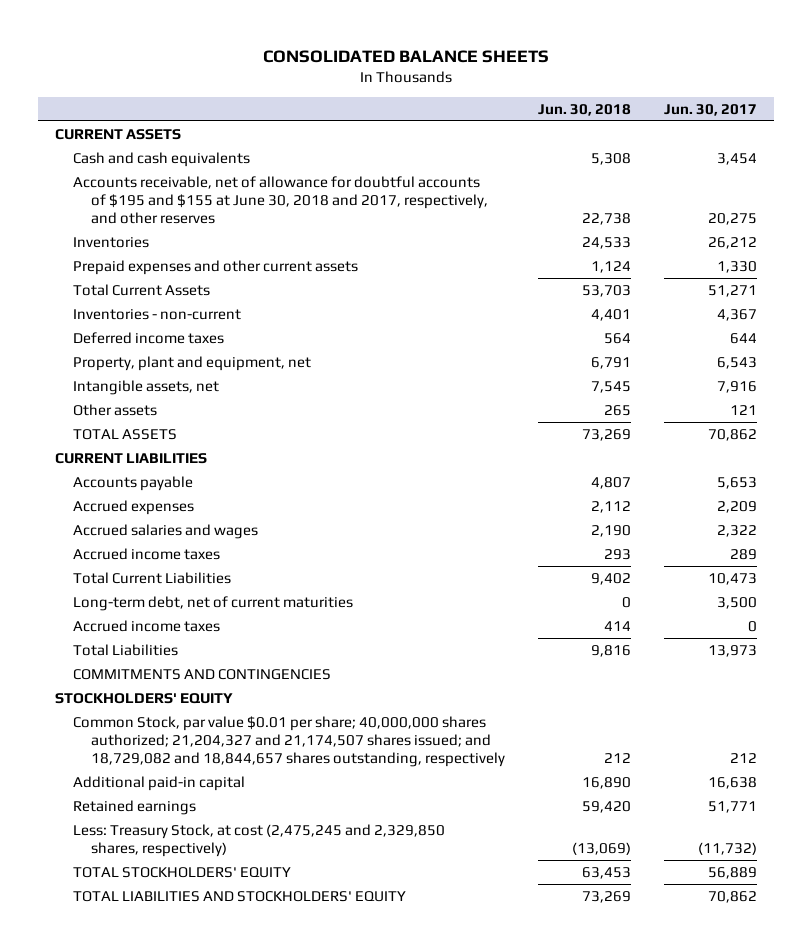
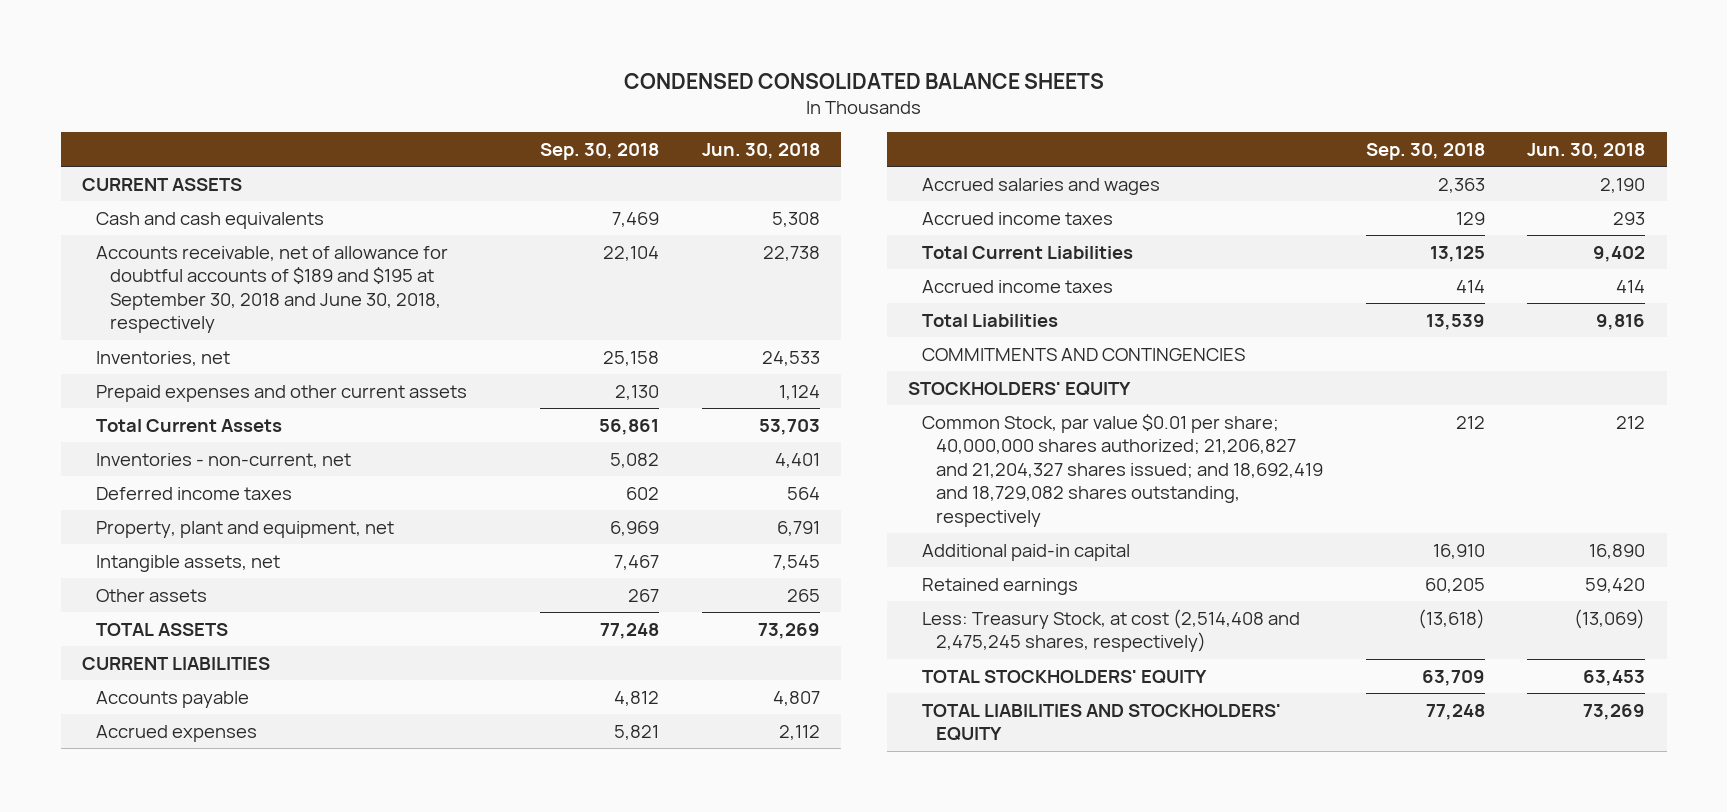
[263,49,550,63] CONSOLIDATED BALANCE SHEETS -> [623,73,1104,90] CONDENSED CONSOLIDATED BALANCE SHEETS
[664,103,758,116] Jun. 30, 2017 -> none
none -> [539,142,659,160] Sep. 30, 2018
[73,175,489,225] Accounts receivable, net of allowance for doubtful accounts of $195 and $155 at June 30, 2018 and 2017, respectively, and other reserves -> [96,245,449,334] Accounts receivable, net of allowance for doubtful accounts of $189 and $195 at September 30, 2018 and June 30, 2018, respectively
[73,236,150,248] Inventories -> [96,350,231,366] Inventories, net
[73,308,242,320] Inventories - non-current -> [96,452,352,468] Inventories - non-current, net
[73,595,354,611] Long-term debt, net of current maturities -> none
[73,715,506,768] Common Stock, par value $0.01 per share; 40,000,000 shares authorized; 21,204,327 and 21,174,507 shares issued; and 18,729,082 and 18,844,657 shares outstanding, respectively -> [922,413,1324,527] Common Stock, par value $0.01 per share; 40,000,000 shares authorized; 21,206,827 and 21,204,327 shares issued; and 18,692,419 and 18,729,082 shares outstanding, respectively
[73,823,446,858] Less: Treasury Stock, at cost (2,475,245 and 2,329,850 shares, respectively) -> [922,608,1301,653] Less: Treasury Stock, at cost (2,514,408 and 2,475,245 shares, respectively)

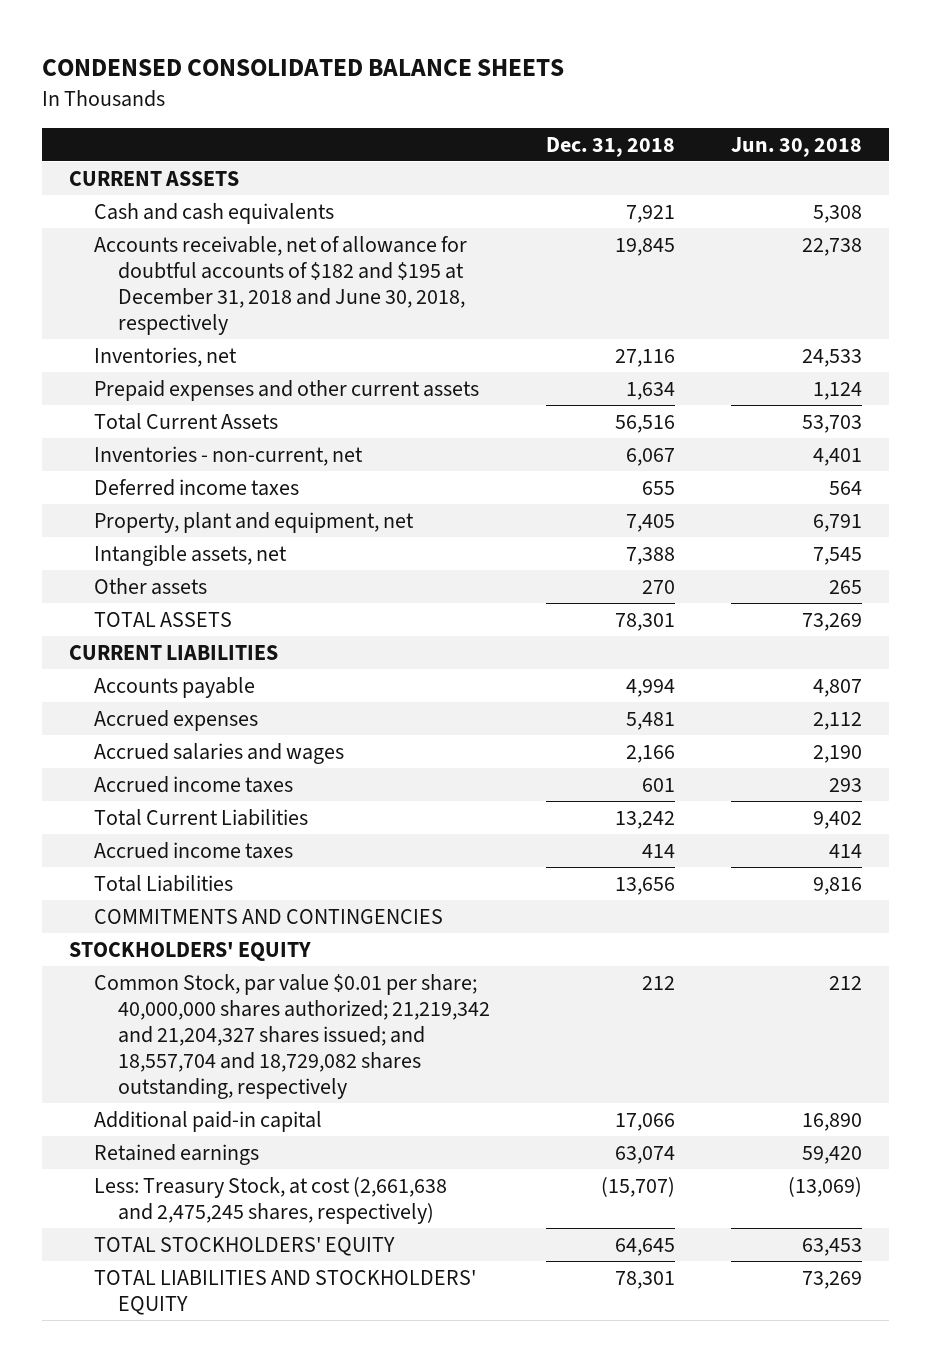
[539,142,659,160] Sep. 30, 2018 -> none
none -> [545,136,675,157] Dec. 31, 2018
[96,245,449,334] Accounts receivable, net of allowance for doubtful accounts of $189 and $195 at September 30, 2018 and June 30, 2018, respectively -> [93,235,467,335] Accounts receivable, net of allowance for doubtful accounts of $182 and $195 at December 31, 2018 and June 30, 2018, respectively
[922,413,1324,527] Common Stock, par value $0.01 per share; 40,000,000 shares authorized; 21,206,827 and 21,204,327 shares issued; and 18,692,419 and 18,729,082 shares outstanding, respectively -> [93,973,491,1099] Common Stock, par value $0.01 per share; 40,000,000 shares authorized; 21,219,342 and 21,204,327 shares issued; and 18,557,704 and 18,729,082 shares outstanding, respectively
[922,608,1301,653] Less: Treasury Stock, at cost (2,514,408 and 2,475,245 shares, respectively) -> [93,1176,447,1224] Less: Treasury Stock, at cost (2,661,638 and 2,475,245 shares, respectively)

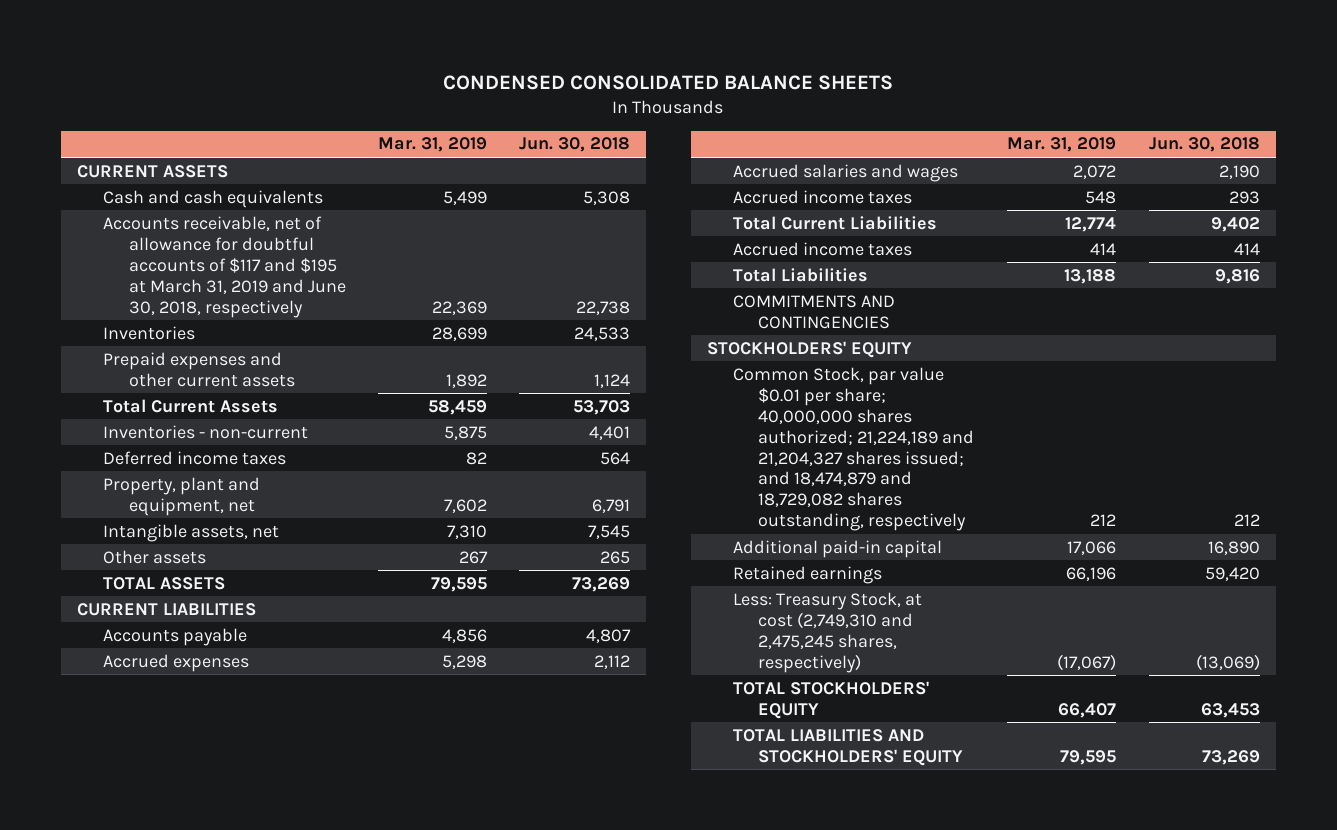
[545,136,675,157] Dec. 31, 2018 -> none
none -> [377,137,487,153] Mar. 31, 2019
[93,235,467,335] Accounts receivable, net of allowance for doubtful accounts of $182 and $195 at December 31, 2018 and June 30, 2018, respectively -> [102,215,346,318] Accounts receivable, net of allowance for doubtful accounts of $117 and $195 at March 31, 2019 and June 30, 2018, respectively
[93,346,237,367] Inventories, net -> [102,325,195,340] Inventories
[93,445,363,466] Inventories - non-current, net -> [102,424,308,439] Inventories - non-current
[93,973,491,1099] Common Stock, par value $0.01 per share; 40,000,000 shares authorized; 21,219,342 and 21,204,327 shares issued; and 18,557,704 and 18,729,082 shares outstanding, respectively -> [732,366,975,532] Common Stock, par value $0.01 per share; 40,000,000 shares authorized; 21,224,189 and 21,204,327 shares issued; and 18,474,879 and 18,729,082 shares outstanding, respectively
[93,1176,447,1224] Less: Treasury Stock, at cost (2,661,638 and 2,475,245 shares, respectively) -> [732,591,922,673] Less: Treasury Stock, at cost (2,749,310 and 2,475,245 shares, respectively)

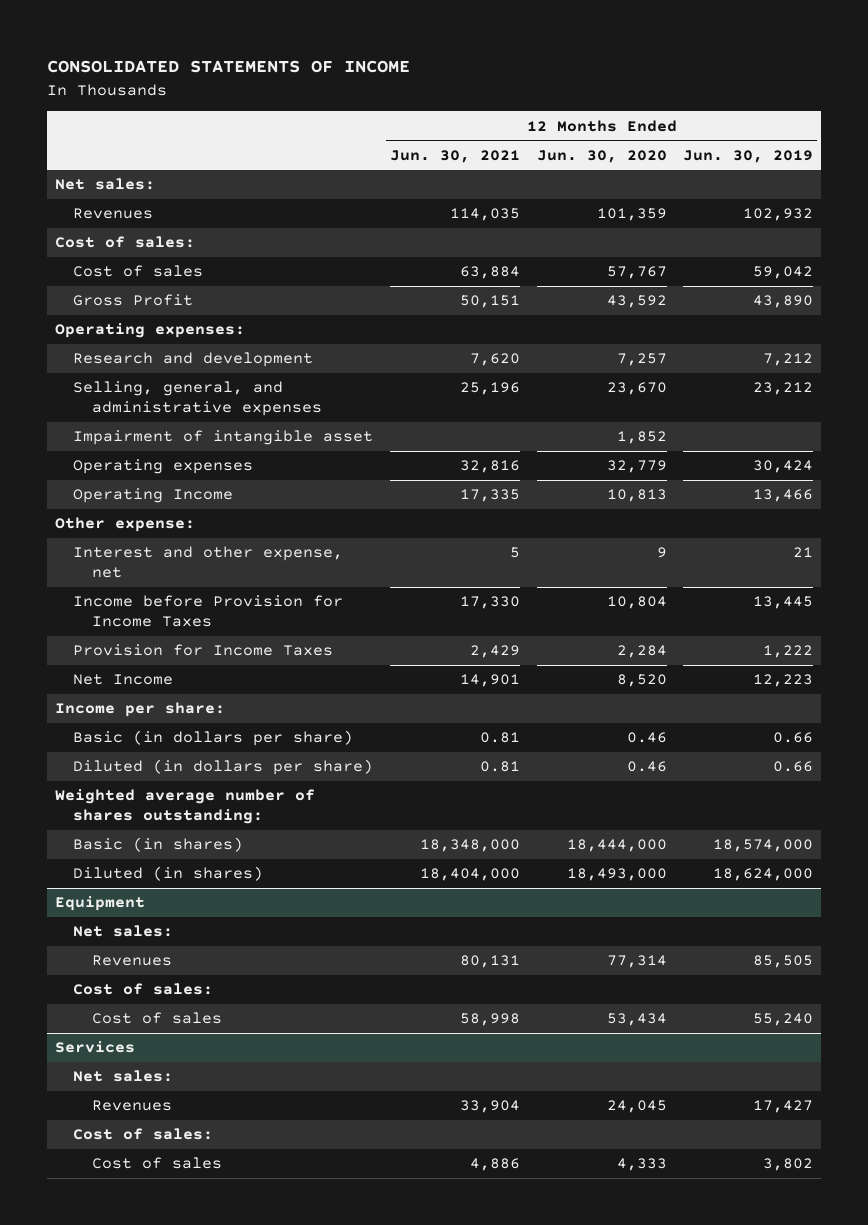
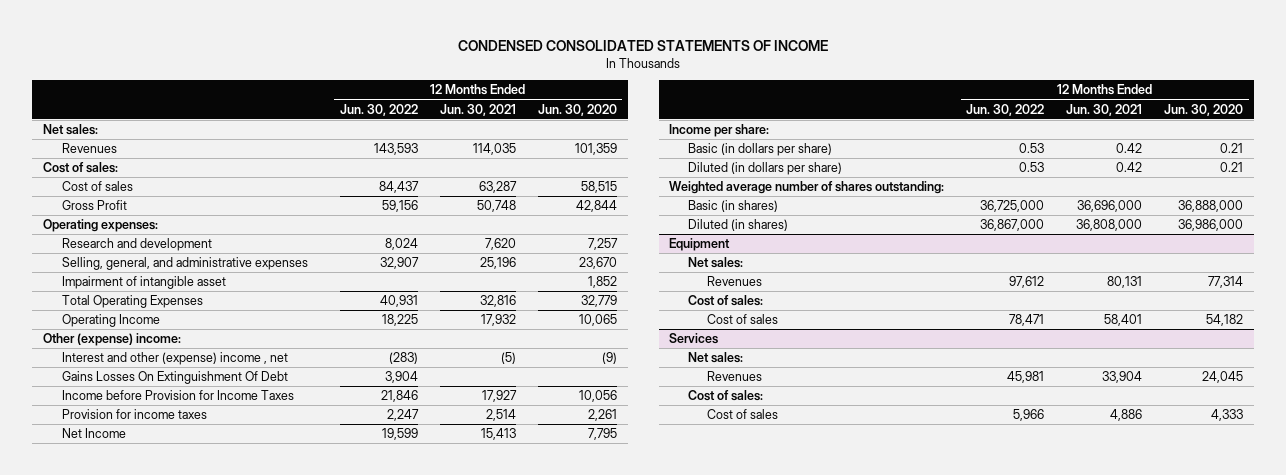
[46,60,410,74] CONSOLIDATED STATEMENTS OF INCOME -> [458,40,829,52] CONDENSED CONSOLIDATED STATEMENTS OF INCOME
[683,149,814,163] Jun. 30, 2019 -> none
none -> [339,103,418,116] Jun. 30, 2022
[459,266,520,280] 63,884 -> [478,181,517,194] 63,287
[606,266,667,280] 57,767 -> [580,181,617,194] 58,515
[459,295,520,309] 50,151 -> [476,200,516,213] 50,748
[606,295,667,309] 43,592 -> [575,200,617,213] 42,844
[73,459,254,475] Operating expenses -> [61,295,203,309] Total Operating Expenses
[459,489,520,503] 17,335 -> [480,314,516,327] 17,932
[606,489,667,503] 10,813 -> [578,314,617,327] 10,065
[55,517,196,533] Other expense: -> [42,333,181,347] Other (expense) income:
[73,546,344,578] Interest and other expense, net -> [61,352,288,366] Interest and other (expense) income , net
[509,547,520,559] 5 -> [500,352,516,365] (5)
[656,547,667,559] 9 -> [601,352,617,365] (9)
none -> [61,371,288,385] Gains Losses On Extinguishment Of Debt
[459,596,520,610] 17,330 -> [481,390,517,403] 17,927
[606,596,667,610] 10,804 -> [578,390,617,403] 10,056
[73,644,334,657] Provision for Income Taxes -> [61,409,207,420] Provision for income taxes
[469,645,520,659] 2,429 -> [485,409,516,422] 2,514
[616,645,667,659] 2,284 -> [587,409,617,422] 2,261
[459,674,520,688] 14,901 -> [480,428,516,441] 15,413
[616,674,667,688] 8,520 -> [587,428,617,441] 7,795
[479,732,520,744] 0.81 -> [1116,143,1143,154] 0.42
[626,732,667,744] 0.46 -> [1220,143,1244,154] 0.21
[479,761,520,773] 0.81 -> [1116,162,1143,173] 0.42
[626,761,667,773] 0.46 -> [1220,162,1244,173] 0.21
[419,839,520,853] 18,348,000 -> [1077,200,1143,213] 36,696,000
[566,839,667,853] 18,444,000 -> [1178,200,1244,213] 36,888,000
[419,868,520,882] 18,404,000 -> [1076,219,1143,232] 36,808,000
[566,868,667,882] 18,493,000 -> [1178,219,1244,232] 36,986,000
[459,1013,520,1027] 58,998 -> [1104,314,1143,327] 58,401
[606,1013,667,1027] 53,434 -> [1206,314,1244,327] 54,182

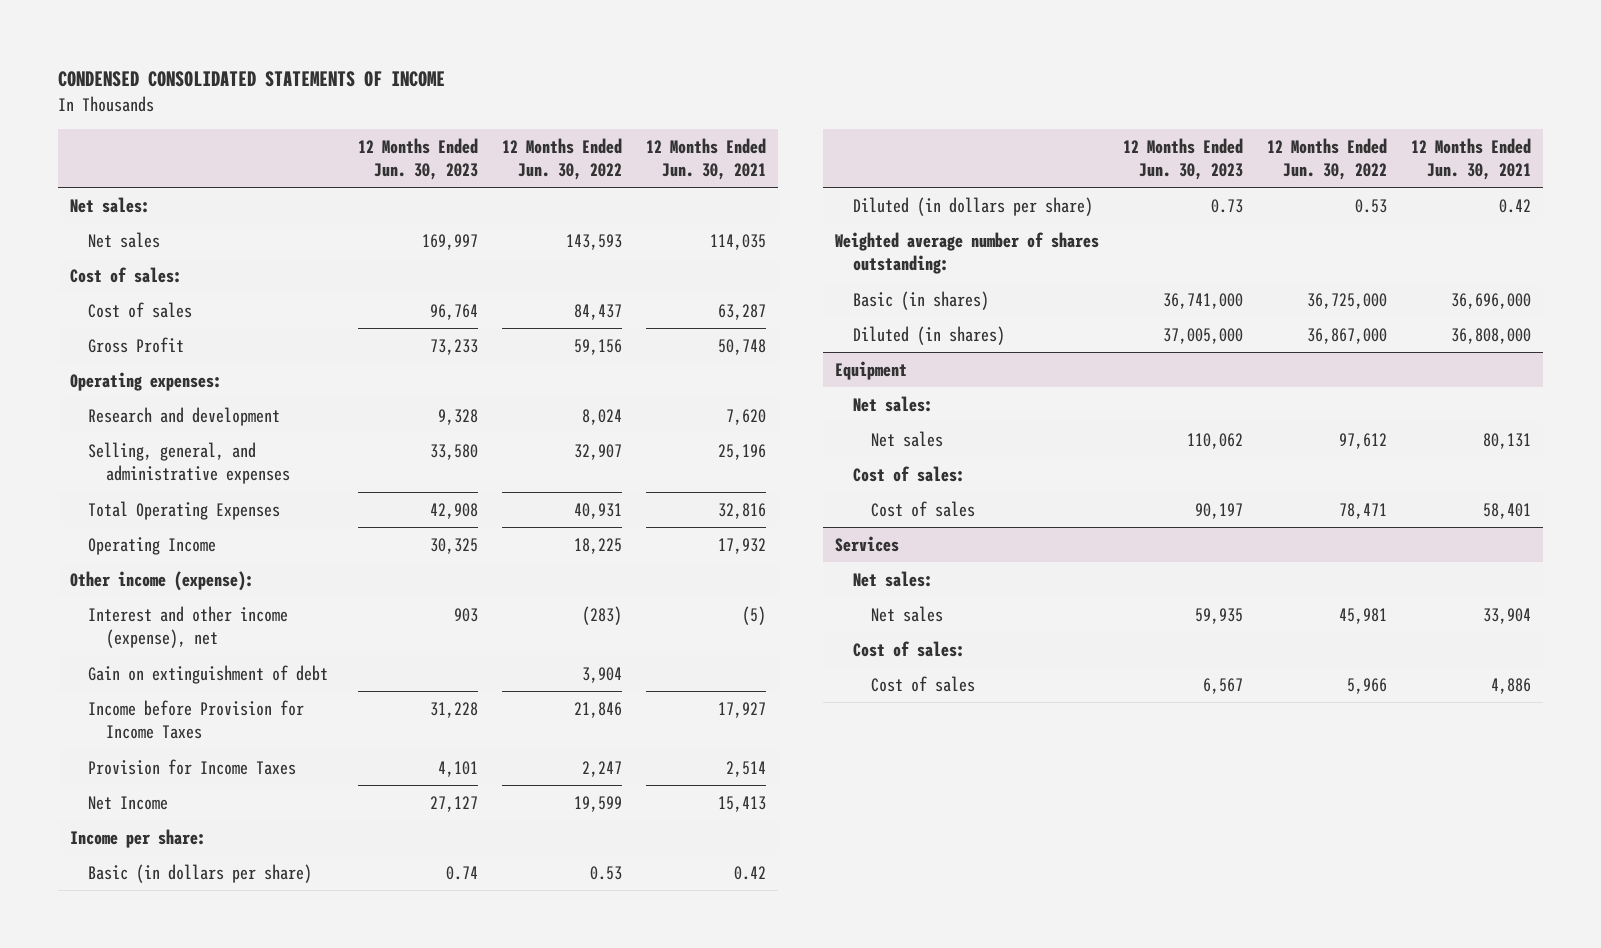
[537,103,617,116] Jun. 30, 2020 -> none
none -> [358,137,479,181] 12 Months Ended Jun. 30, 2023
[61,143,117,154] Revenues -> [88,231,161,248] Net sales
[61,276,226,290] Impairment of intangible asset -> none
[42,333,181,347] Other (expense) income: -> [70,570,255,591] Other income (expense):
[61,352,288,366] Interest and other (expense) income , net -> [88,605,289,649] Interest and other income (expense), net
[61,371,288,385] Gains Losses On Extinguishment Of Debt -> [88,664,329,684] Gain on extinguishment of debt
[61,409,207,420] Provision for income taxes -> [88,758,297,775] Provision for Income Taxes
[707,276,763,287] Revenues -> [871,430,944,447] Net sales
[707,371,763,382] Revenues -> [871,605,944,622] Net sales

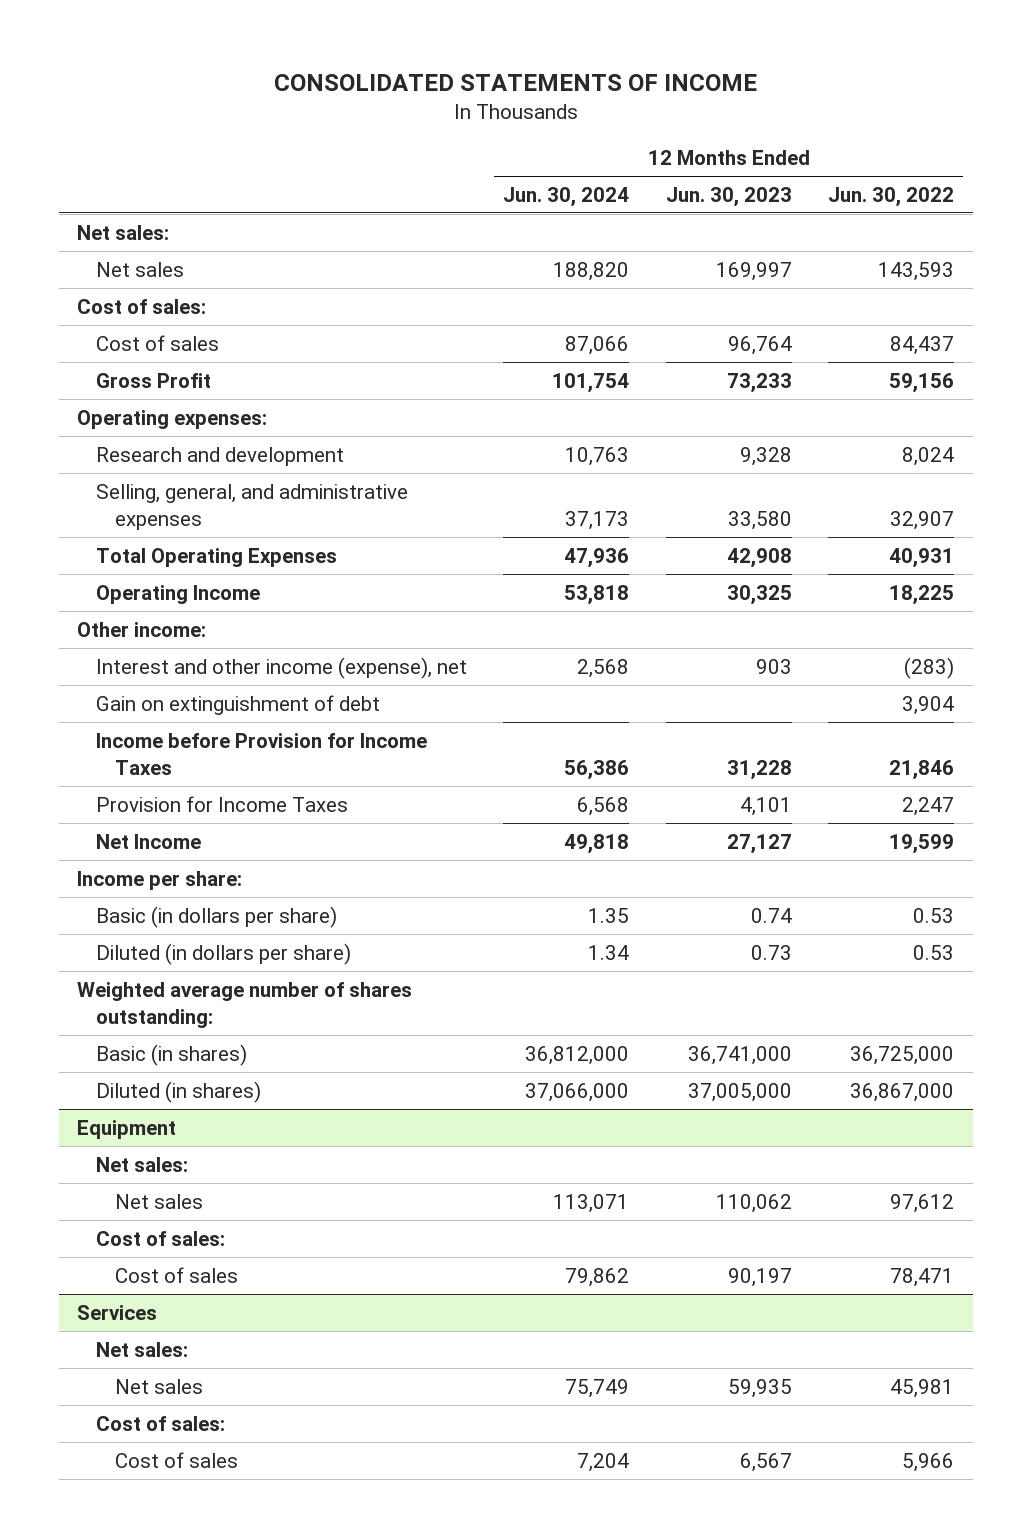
[58,71,446,88] CONDENSED CONSOLIDATED STATEMENTS OF INCOME -> [273,73,757,91] CONSOLIDATED STATEMENTS OF INCOME
[646,137,767,181] 12 Months Ended Jun. 30, 2021 -> none
none -> [503,186,630,207] Jun. 30, 2024
[70,570,255,591] Other income (expense): -> [76,621,206,637] Other income:

